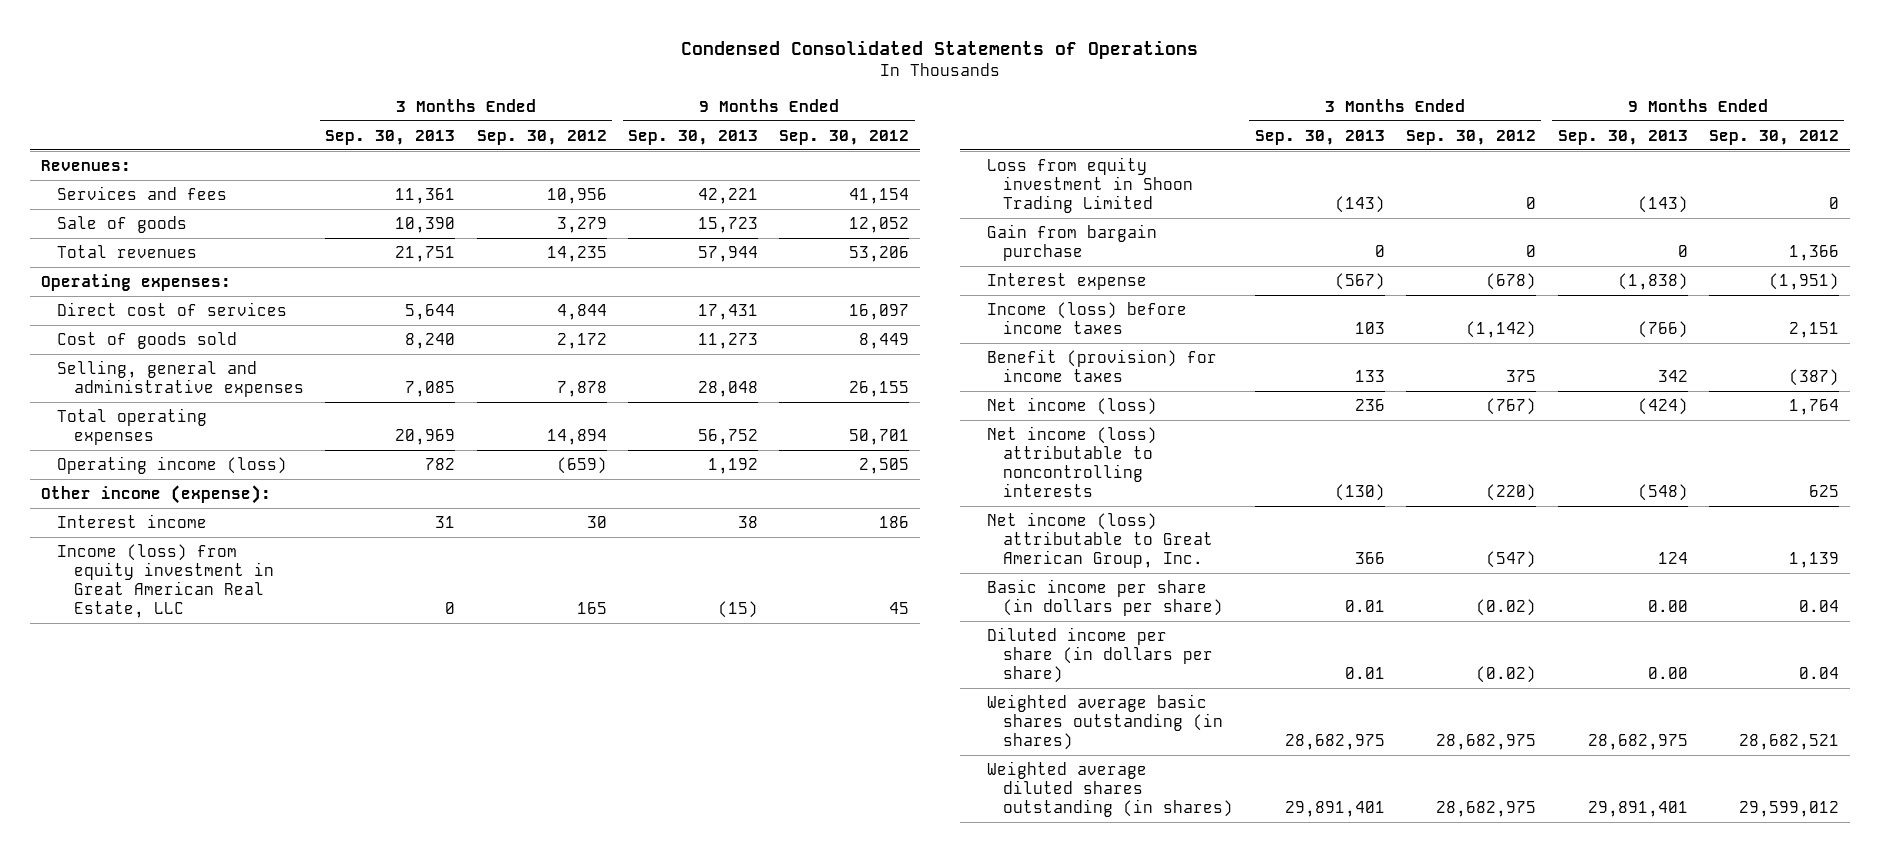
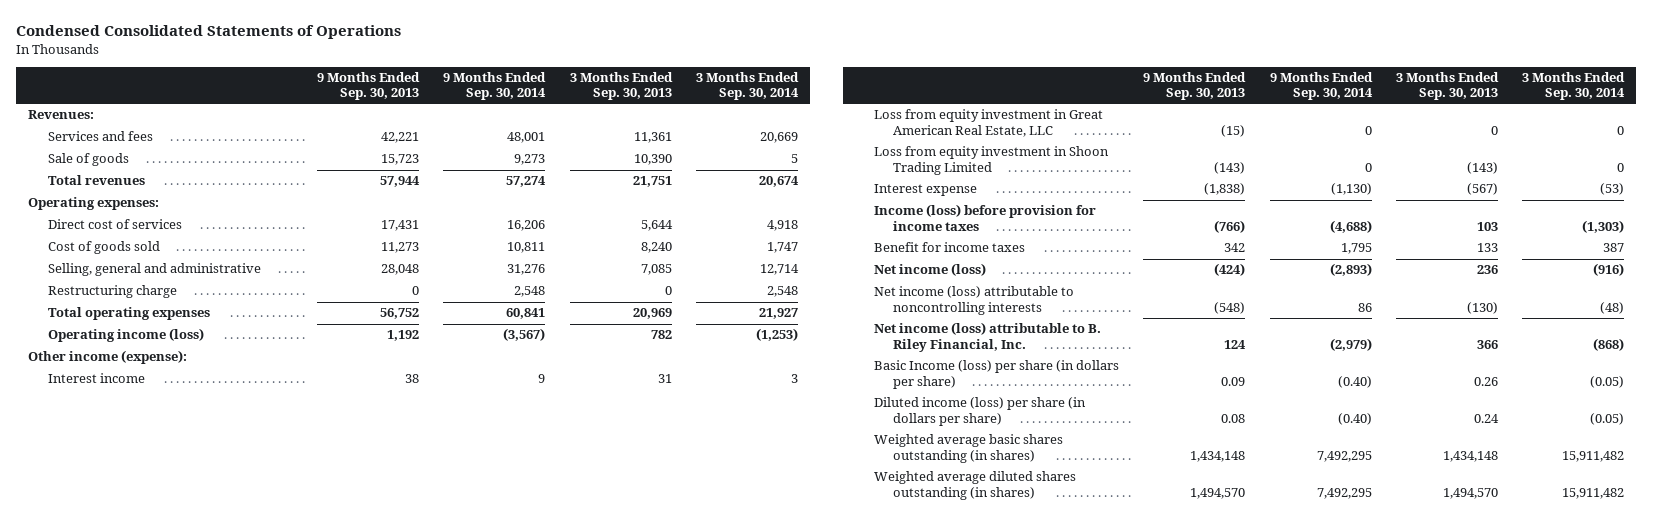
[476,129,607,145] Sep. 30, 2012 -> none
[779,129,910,145] Sep. 30, 2012 -> none
none -> [443,72,547,101] 9 Months Ended Sep. 30, 2014
none -> [696,72,800,101] 3 Months Ended Sep. 30, 2014
[57,359,304,397] Selling, general and administrative expenses -> [47,263,261,277] Selling, general and administrative
none -> [47,285,177,299] Restructuring charge
[57,543,274,618] Income (loss) from equity investment in Great American Real Estate, LLC -> [874,109,1104,137] Loss from equity investment in Great American Real Estate, LLC
[986,223,1157,261] Gain from bargain purchase -> none
[986,301,1187,334] Income (loss) before income taxes -> [874,204,1097,231] Income (loss) before provision for income taxes
[986,348,1217,382] Benefit (provision) for income taxes -> [874,242,1026,253] Benefit for income taxes
[986,511,1214,568] Net income (loss) attributable to Great American Group, Inc. -> [874,322,1102,352] Net income (loss) attributable to B. Riley Financial, Inc.
[986,578,1224,616] Basic income per share (in dollars per share) -> [874,360,1120,389] Basic Income (loss) per share (in dollars per share)
[1344,599,1385,612] 0.01 -> [1474,376,1499,386] 0.26
[1647,599,1688,612] 0.00 -> [1221,376,1246,386] 0.09
[986,626,1214,683] Diluted income per share (in dollars per share) -> [874,397,1087,426] Diluted income (loss) per share (in dollars per share)
[1344,666,1385,679] 0.01 -> [1474,413,1500,423] 0.24
[1647,666,1688,679] 0.00 -> [1221,413,1246,423] 0.08
[1284,733,1385,750] 28,682,975 -> [1443,450,1499,462] 1,434,148
[1587,733,1688,750] 28,682,975 -> [1190,450,1246,462] 1,434,148
[1284,800,1385,817] 29,891,401 -> [1443,487,1499,499] 1,494,570
[1587,800,1688,817] 29,891,401 -> [1190,487,1246,499] 1,494,570

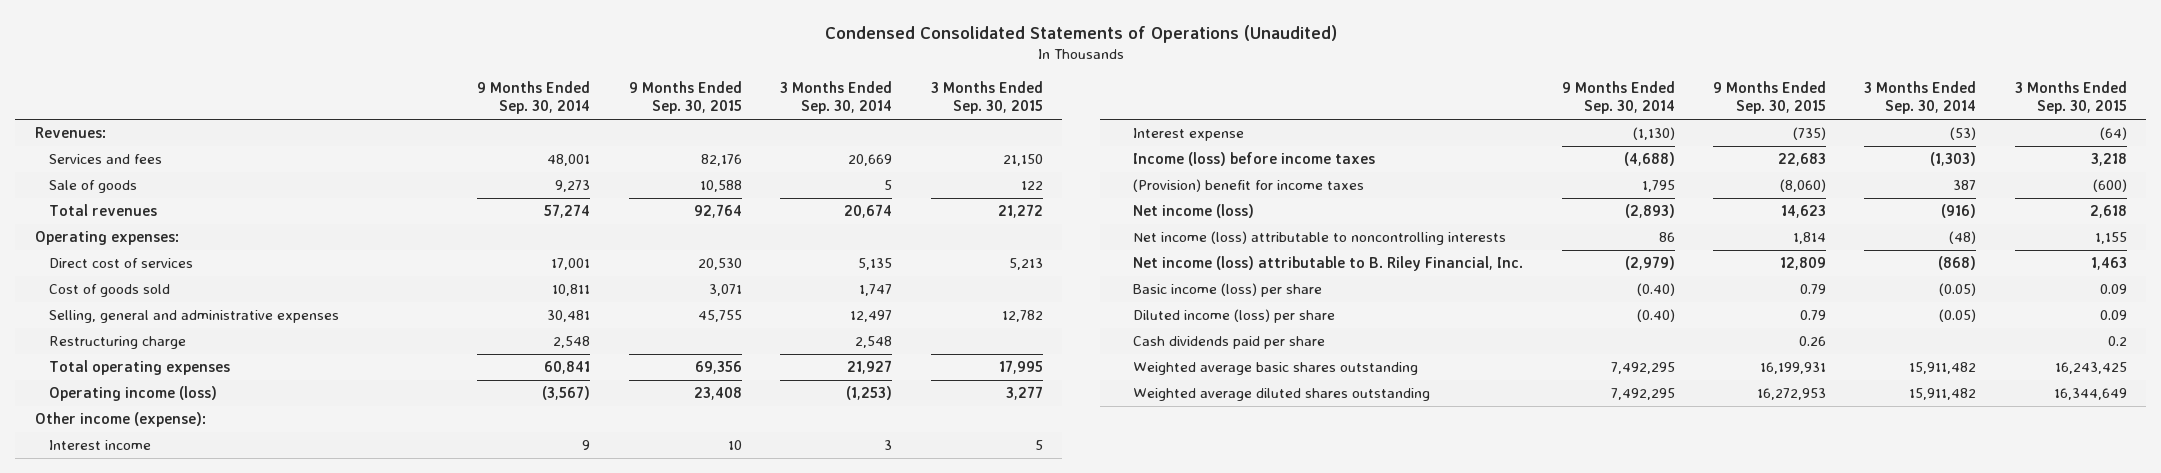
[16,25,402,40] Condensed Consolidated Statements of Operations -> [824,24,1337,43] Condensed Consolidated Statements of Operations (Unaudited)
[317,72,421,101] 9 Months Ended Sep. 30, 2013 -> none
[569,72,673,101] 3 Months Ended Sep. 30, 2013 -> none
none -> [628,80,742,115] 9 Months Ended Sep. 30, 2015
none -> [930,80,1043,115] 3 Months Ended Sep. 30, 2015
[507,220,546,232] 16,206 -> [551,258,591,271] 17,001
[767,220,799,232] 4,918 -> [858,258,893,271] 5,135
[47,263,261,277] Selling, general and administrative -> [48,310,339,324] Selling, general and administrative expenses
[507,264,546,276] 31,276 -> [547,310,591,323] 30,481
[760,264,800,276] 12,714 -> [850,310,893,323] 12,497
[874,109,1104,137] Loss from equity investment in Great American Real Estate, LLC -> none
[874,146,1110,175] Loss from equity investment in Shoon Trading Limited -> none
[874,204,1097,231] Income (loss) before provision for income taxes -> [1133,152,1376,167] Income (loss) before income taxes
[874,242,1026,253] Benefit for income taxes -> [1133,179,1365,193] (Provision) benefit for income taxes
[874,360,1120,389] Basic Income (loss) per share (in dollars per share) -> [1133,283,1323,298] Basic income (loss) per share
[874,397,1087,426] Diluted income (loss) per share (in dollars per share) -> [1133,309,1336,324] Diluted income (loss) per share
none -> [1133,336,1326,350] Cash dividends paid per share
[874,434,1064,463] Weighted average basic shares outstanding (in shares) -> [1133,362,1419,376] Weighted average basic shares outstanding
[874,471,1077,500] Weighted average diluted shares outstanding (in shares) -> [1133,388,1431,402] Weighted average diluted shares outstanding

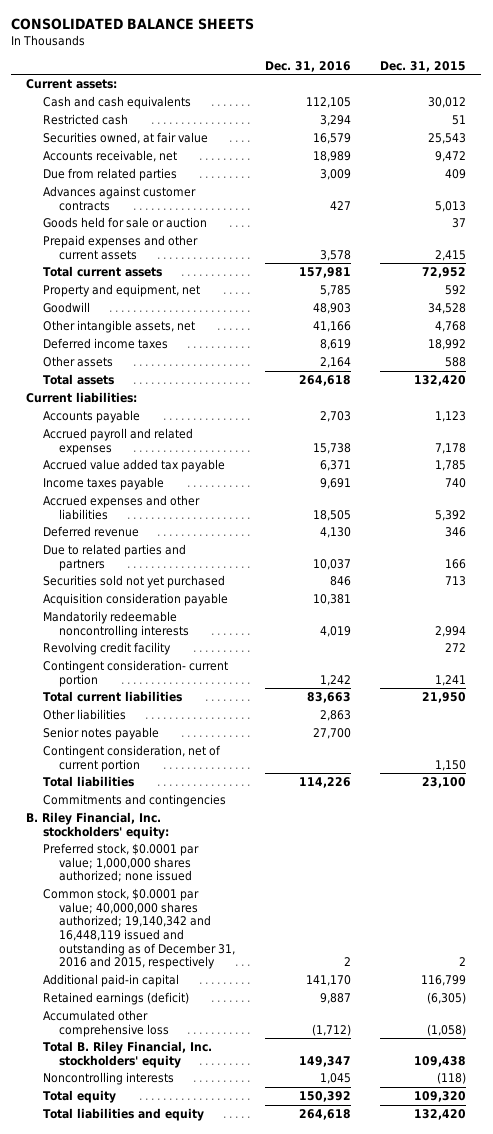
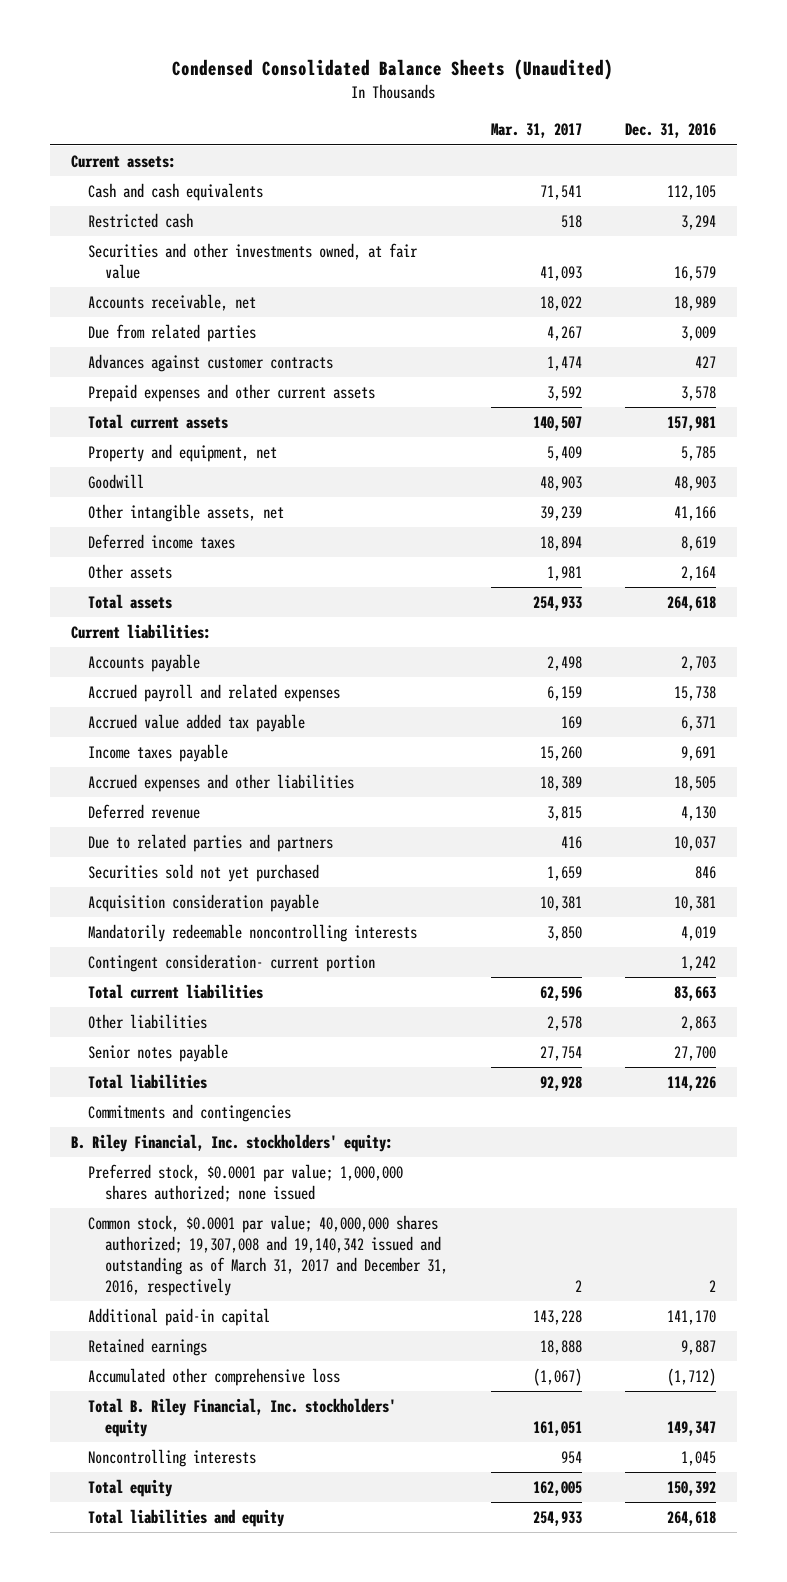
[11,18,255,31] CONSOLIDATED BALANCE SHEETS -> [172,59,614,81] Condensed Consolidated Balance Sheets (Unaudited)
[380,60,467,72] Dec. 31, 2015 -> none
none -> [490,123,582,139] Mar. 31, 2017
[42,132,208,145] Securities owned, at fair value -> [88,242,419,279] Securities and other investments owned, at fair value
[42,217,207,229] Goods held for sale or auction -> none
[42,642,171,656] Revolving credit facility -> none
[42,745,221,772] Contingent consideration, net of current portion -> none
[42,888,236,970] Common stock, $0.0001 par value; 40,000,000 shares authorized; 19,140,342 and 16,448,119 issued and outstanding as of December 31, 2016 and 2015, respectively -> [88,1214,449,1296] Common stock, $0.0001 par value; 40,000,000 shares authorized; 19,307,008 and 19,140,342 issued and outstanding as of March 31, 2017 and December 31, 2016, respectively
[42,992,189,1006] Retained earnings (deficit) -> [88,1337,208,1356] Retained earnings

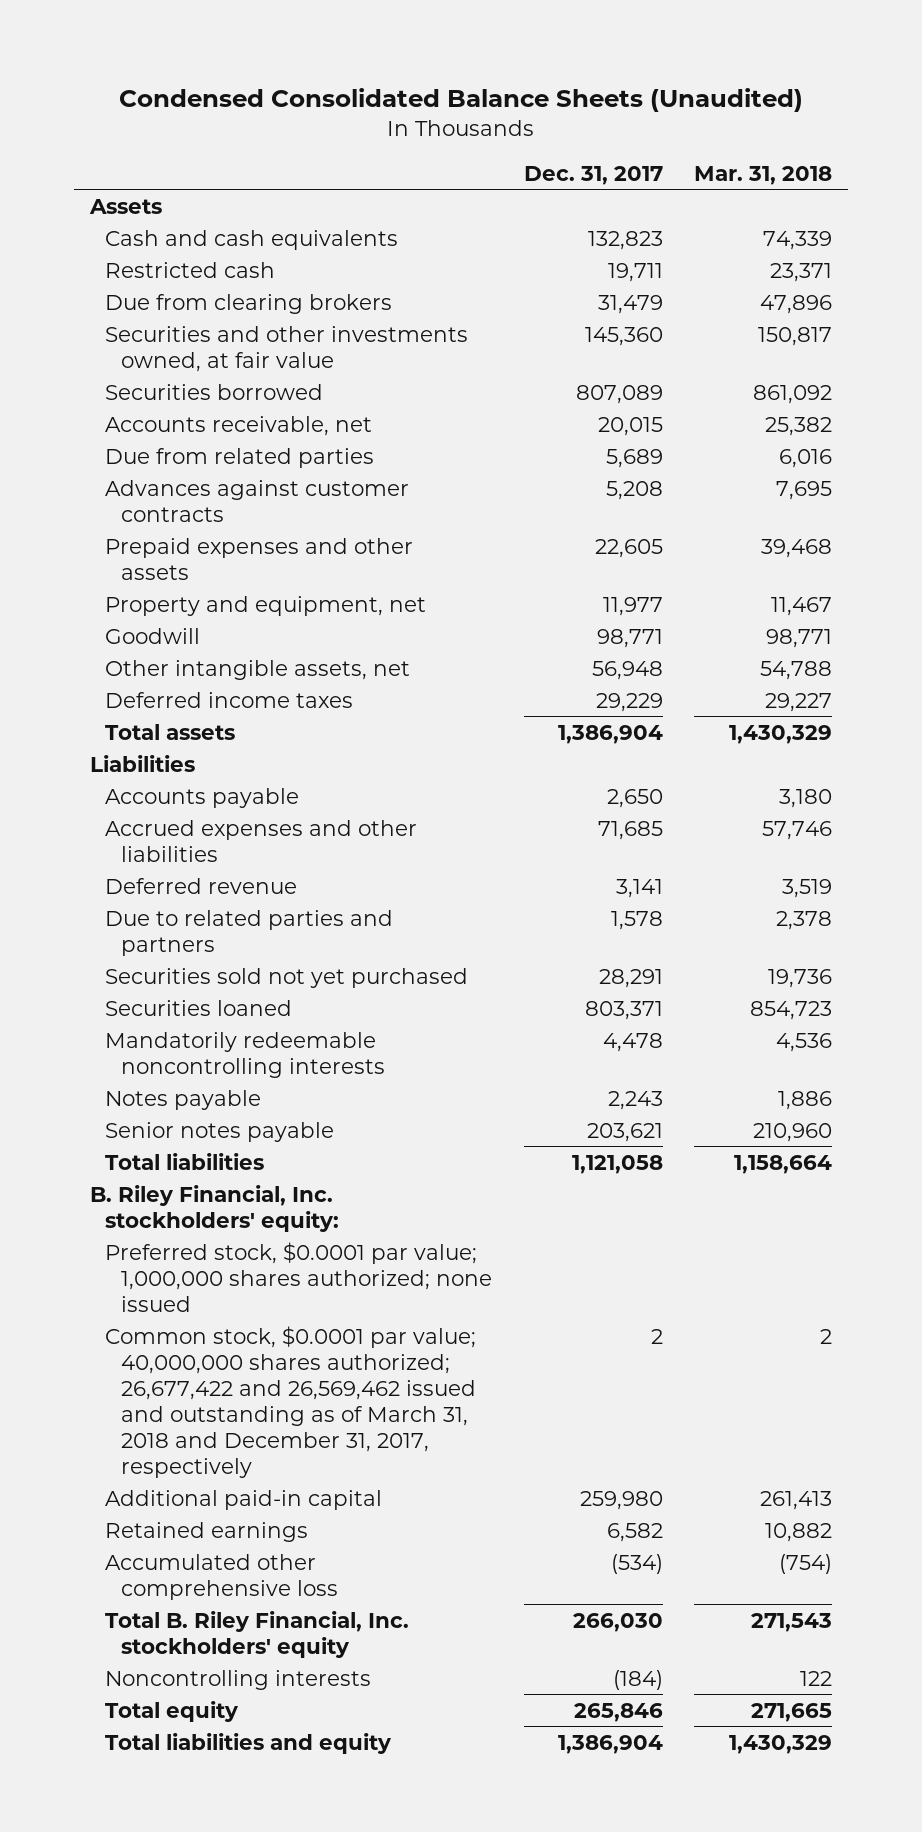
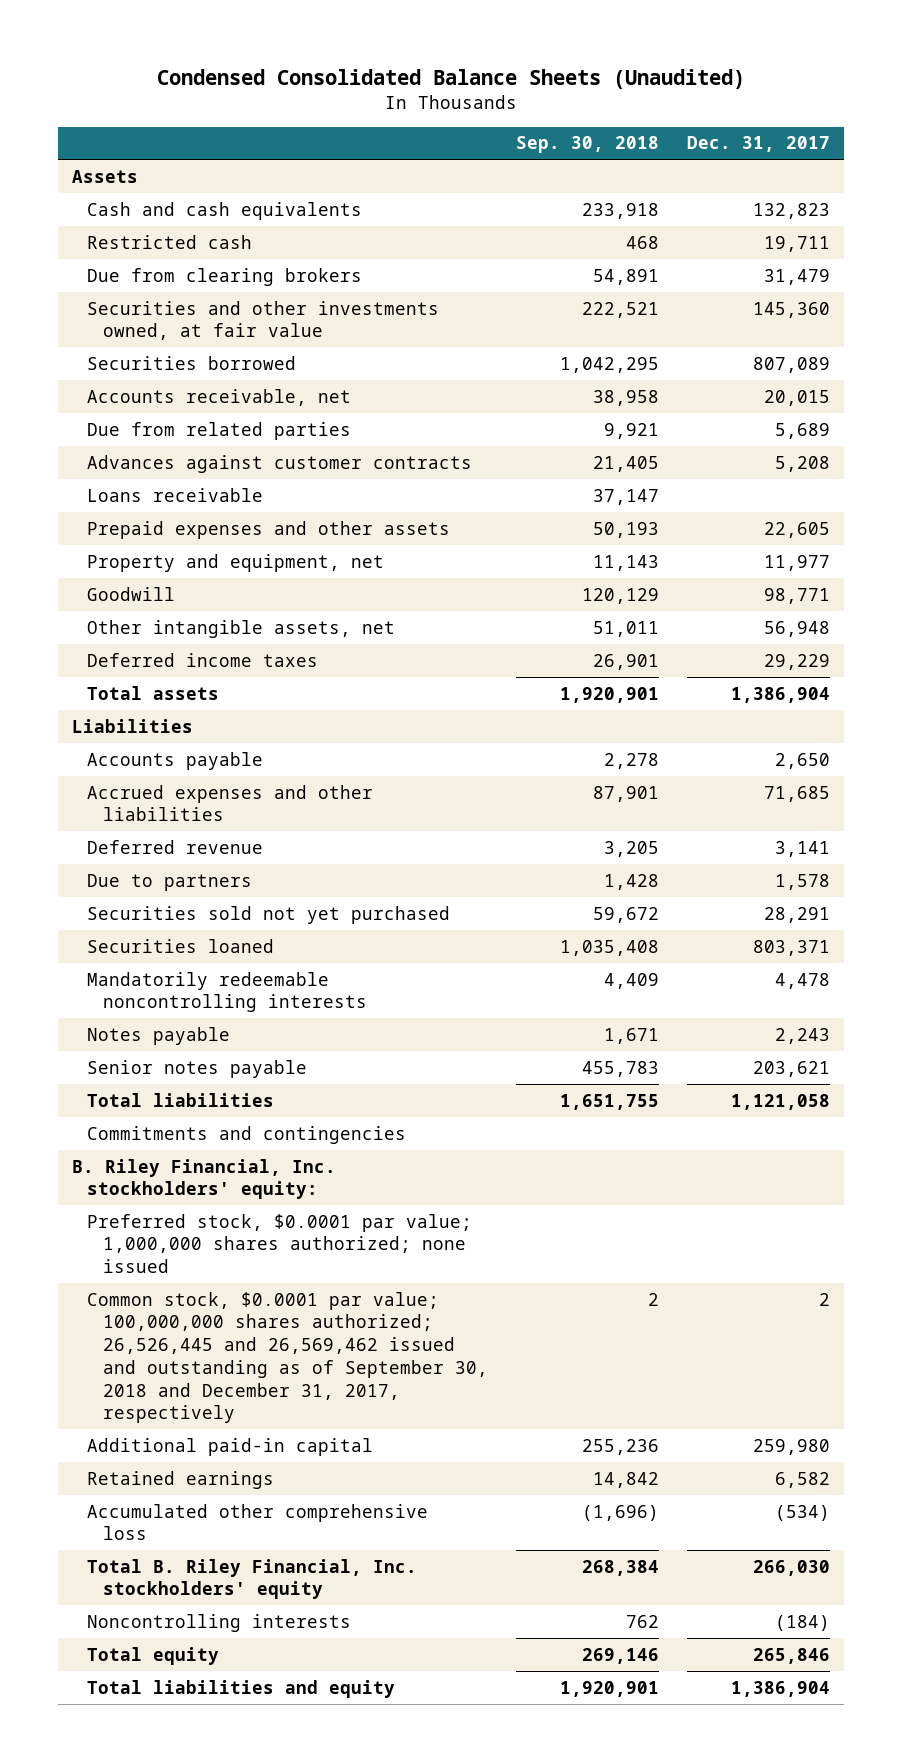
[694,165,833,185] Mar. 31, 2018 -> none
none -> [515,136,659,154] Sep. 30, 2018
none -> [87,487,264,502] Loans receivable
[105,909,394,956] Due to related parties and partners -> [87,873,253,891] Due to partners
none -> [87,1125,407,1144] Commitments and contingencies
[105,1325,477,1478] Common stock, $0.0001 par value; 40,000,000 shares authorized; 26,677,422 and 26,569,462 issued and outstanding as of March 31, 2018 and December 31, 2017, respectively -> [87,1291,488,1424] Common stock, $0.0001 par value; 100,000,000 shares authorized; 26,526,445 and 26,569,462 issued and outstanding as of September 30, 2018 and December 31, 2017, respectively

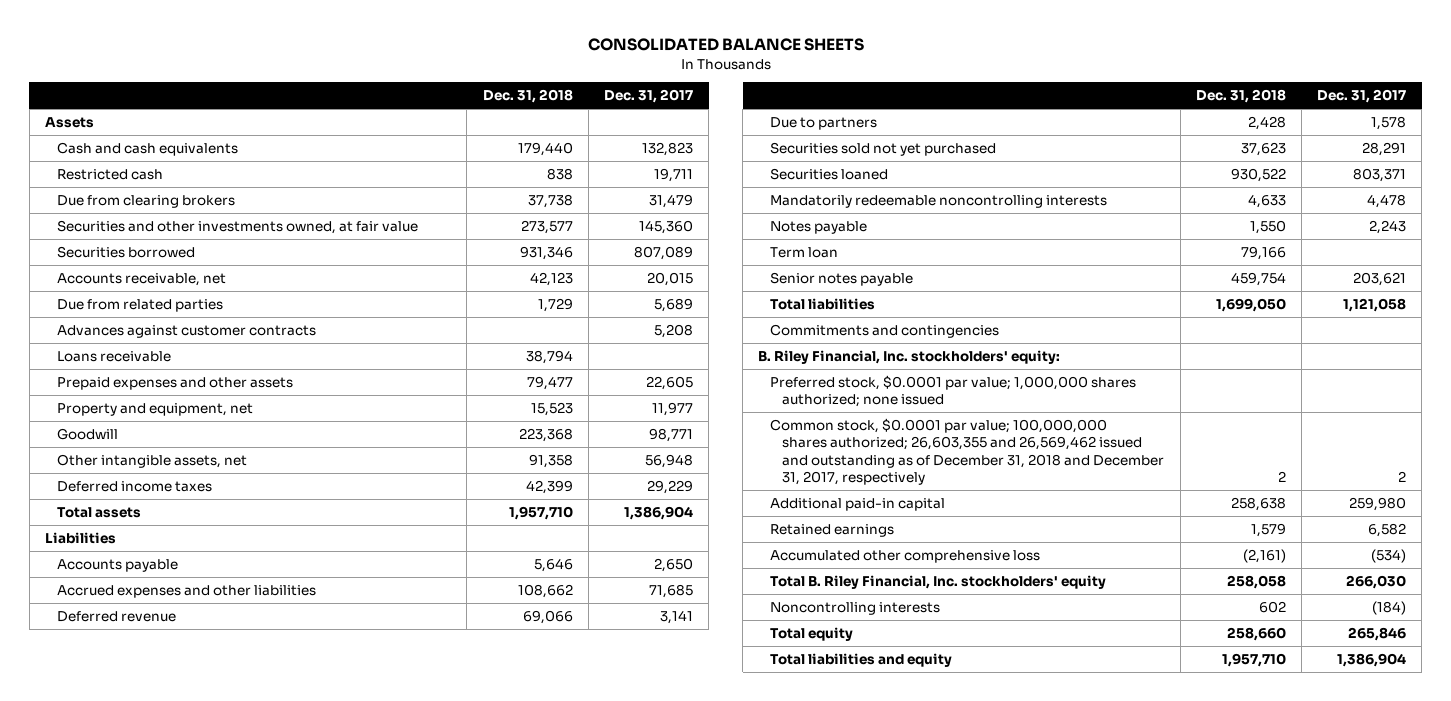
[156,69,745,90] Condensed Consolidated Balance Sheets (Unaudited) -> [587,38,864,52] CONSOLIDATED BALANCE SHEETS
[515,136,659,154] Sep. 30, 2018 -> none
none -> [482,89,573,104] Dec. 31, 2018
none -> [770,246,839,258] Term loan
[87,1291,488,1424] Common stock, $0.0001 par value; 100,000,000 shares authorized; 26,526,445 and 26,569,462 issued and outstanding as of September 30, 2018 and December 31, 2017, respectively -> [770,417,1165,486] Common stock, $0.0001 par value; 100,000,000 shares authorized; 26,603,355 and 26,569,462 issued and outstanding as of December 31, 2018 and December 31, 2017, respectively

